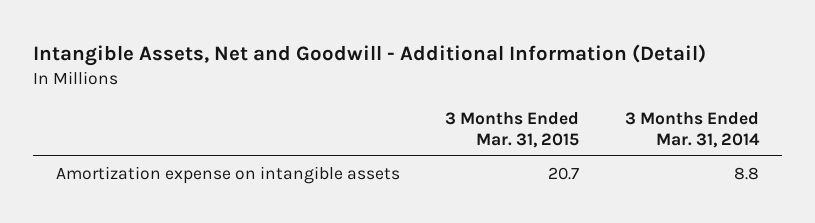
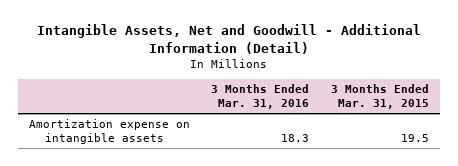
[624,111,760,148] 3 Months Ended Mar. 31, 2014 -> none
none -> [211,84,310,110] 3 Months Ended Mar. 31, 2016
[548,167,580,181] 20.7 -> [401,134,430,143] 19.5

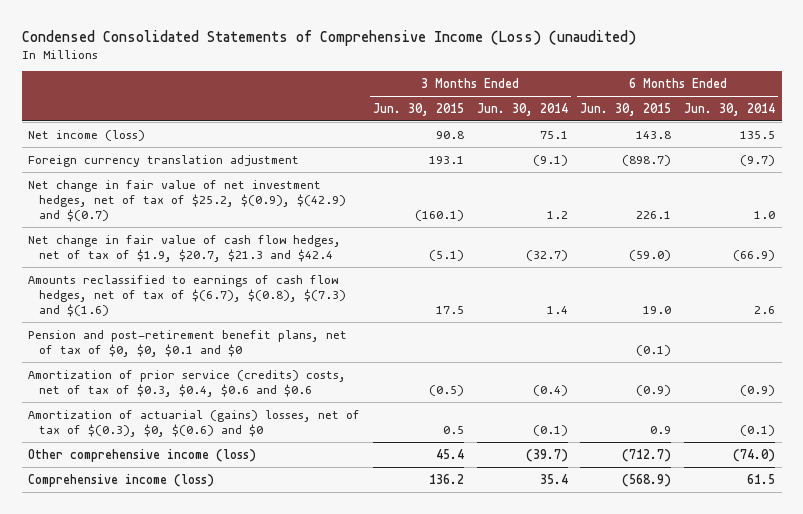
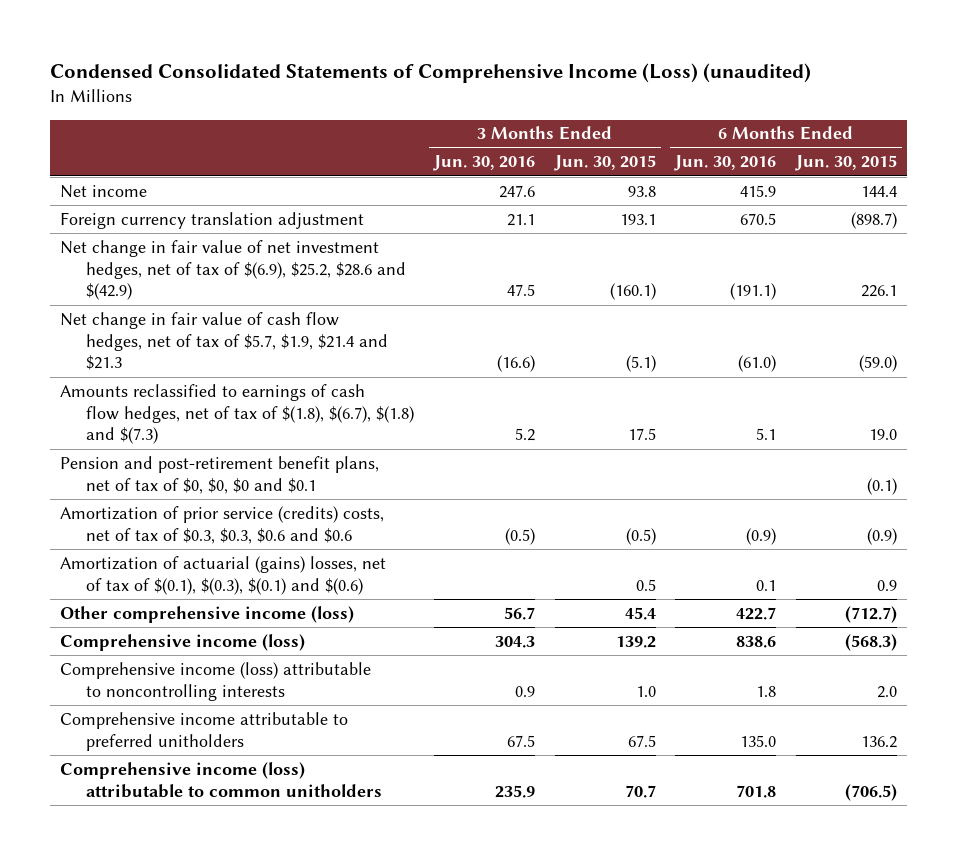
[476,102,568,116] Jun. 30, 2014 -> none
[684,102,776,116] Jun. 30, 2014 -> none
none -> [433,155,536,172] Jun. 30, 2016
none -> [674,155,777,172] Jun. 30, 2016
[28,129,146,141] Net income (loss) -> [60,184,148,198] Net income
[435,130,464,139] 90.8 -> [627,185,656,197] 93.8
[636,130,672,139] 143.8 -> [861,185,898,197] 144.4
[28,179,347,223] Net change in fair value of net investment hedges, net of tax of $25.2, $(0.9), $(42.9) and $(0.7) -> [60,239,407,301] Net change in fair value of net investment hedges, net of tax of $(6.9), $25.2, $28.6 and $(42.9)
[28,234,342,263] Net change in fair value of cash flow hedges, net of tax of $1.9, $20.7, $21.3 and $42.4 -> [60,311,389,371] Net change in fair value of cash flow hedges, net of tax of $5.7, $1.9, $21.4 and $21.3
[28,274,347,318] Amounts reclassified to earnings of cash flow hedges, net of tax of $(6.7), $(0.8), $(7.3) and $(1.6) -> [60,383,415,445] Amounts reclassified to earnings of cash flow hedges, net of tax of $(1.8), $(6.7), $(1.8) and $(7.3)
[28,329,348,358] Pension and post-retirement benefit plans, net of tax of $0, $0, $0.1 and $0 -> [60,455,380,494] Pension and post-retirement benefit plans, net of tax of $0, $0, $0 and $0.1
[28,369,347,398] Amortization of prior service (credits) costs, net of tax of $0.3, $0.4, $0.6 and $0.6 -> [60,505,385,544] Amortization of prior service (credits) costs, net of tax of $0.3, $0.3, $0.6 and $0.6
[28,409,361,438] Amortization of actuarial (gains) losses, net of tax of $(0.3), $0, $(0.6) and $0 -> [60,555,387,595] Amortization of actuarial (gains) losses, net of tax of $(0.1), $(0.3), $(0.1) and $(0.6)
[428,473,464,484] 136.2 -> [615,635,656,648] 139.2
[622,473,672,487] (568.9) -> [845,633,898,651] (568.3)
none -> [60,661,372,701] Comprehensive income (loss) attributable to noncontrolling interests
none -> [60,711,349,751] Comprehensive income attributable to preferred unitholders
none -> [60,761,383,798] Comprehensive income (loss) attributable to common unitholders

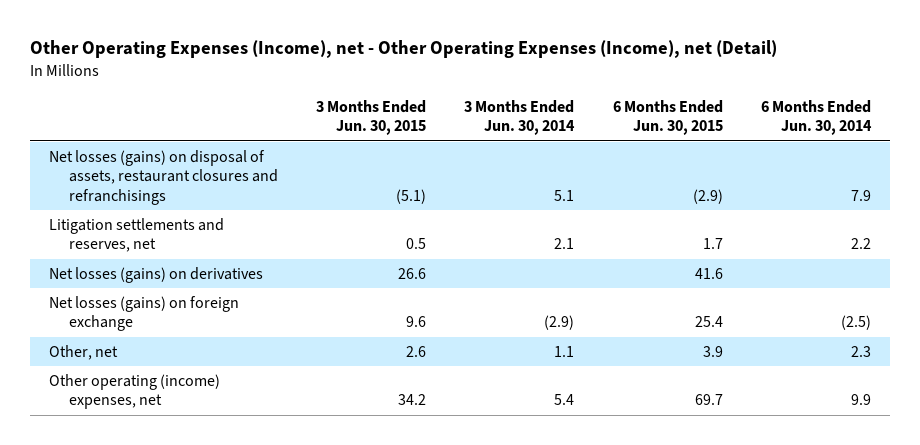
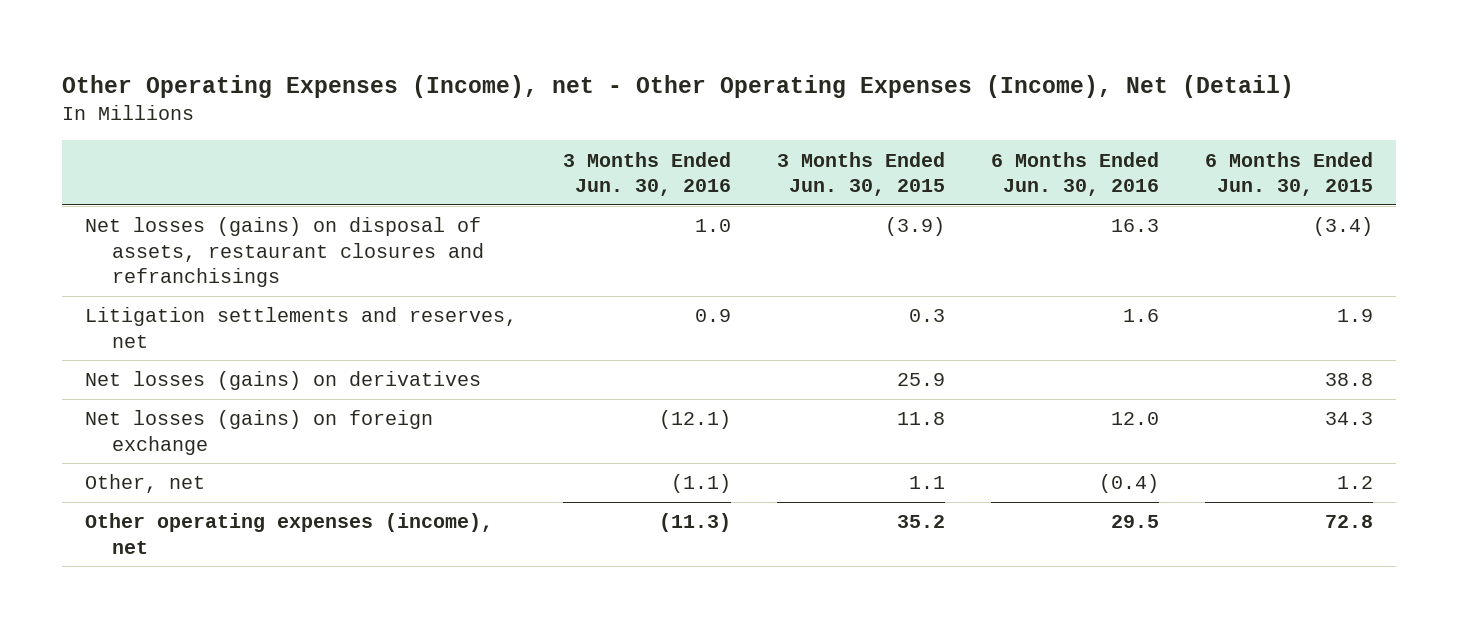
[29,40,777,59] Other Operating Expenses (Income), net - Other Operating Expenses (Income), net (Detail) -> [61,74,1294,98] Other Operating Expenses (Income), net - Other Operating Expenses (Income), Net (Detail)
[464,99,576,136] 3 Months Ended Jun. 30, 2014 -> none
[761,99,873,136] 6 Months Ended Jun. 30, 2014 -> none
none -> [562,151,731,196] 3 Months Ended Jun. 30, 2016
none -> [991,151,1160,196] 6 Months Ended Jun. 30, 2016
[395,188,426,204] (5.1) -> [884,217,945,237] (3.9)
[692,188,723,204] (2.9) -> [1313,217,1374,237] (3.4)
[405,238,426,250] 0.5 -> [908,309,945,323] 0.3
[702,238,723,250] 1.7 -> [1337,309,1374,323] 1.9
[397,267,426,279] 26.6 -> [896,373,945,387] 25.9
[694,267,723,279] 41.6 -> [1325,373,1374,387] 38.8
[405,316,426,328] 9.6 -> [896,412,945,426] 11.8
[694,316,723,328] 25.4 -> [1325,412,1374,426] 34.3
[405,345,426,357] 2.6 -> [908,476,945,490] 1.1
[702,345,723,357] 3.9 -> [1337,476,1374,490] 1.2
[48,373,220,410] Other operating (income) expenses, net -> [84,513,493,554] Other operating expenses (income), net
[397,394,426,406] 34.2 -> [896,515,945,529] 35.2
[694,394,723,406] 69.7 -> [1325,515,1374,529] 72.8

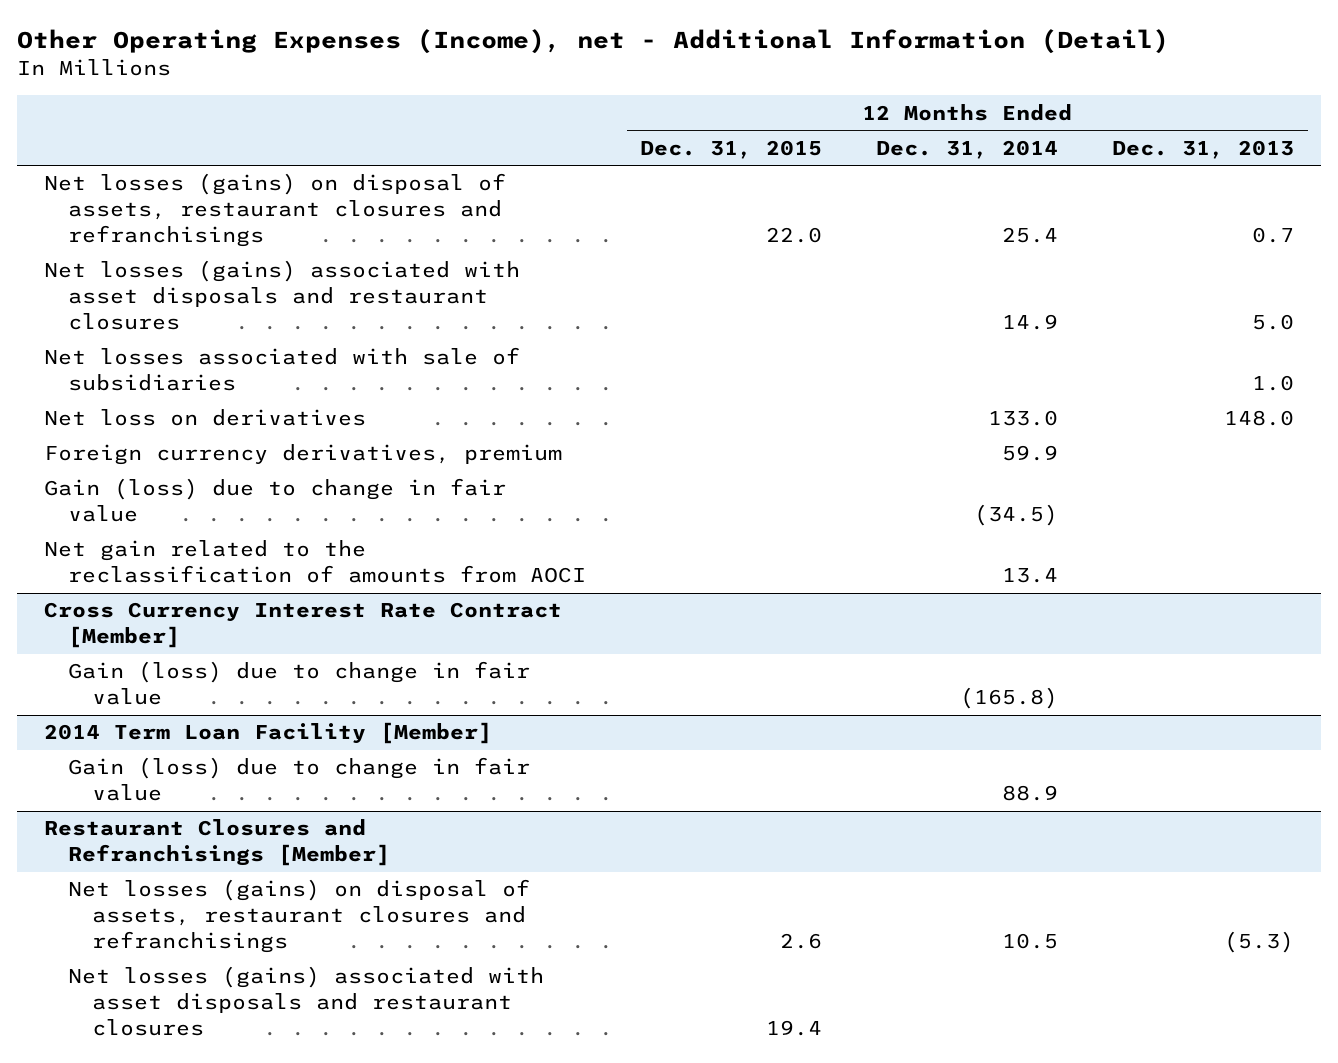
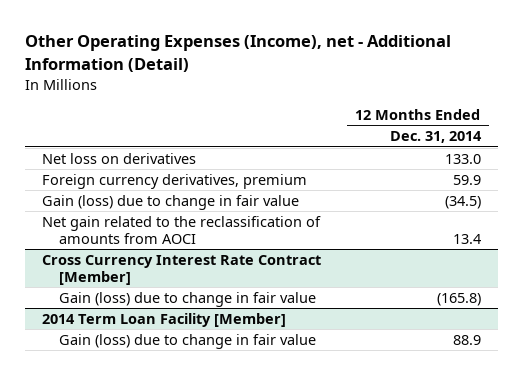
[640,139,823,159] Dec. 31, 2015 -> none
[1112,139,1295,159] Dec. 31, 2013 -> none
[43,173,506,248] Net losses (gains) on disposal of assets, restaurant closures and refranchisings -> none
[43,260,520,331] Net losses (gains) associated with asset disposals and restaurant closures -> none
[43,347,520,392] Net losses associated with sale of subsidiaries -> none
[43,819,390,867] Restaurant Closures and Refranchisings [Member] -> none
[67,879,530,954] Net losses (gains) on disposal of assets, restaurant closures and refranchisings -> none
[67,966,544,1037] Net losses (gains) associated with asset disposals and restaurant closures -> none

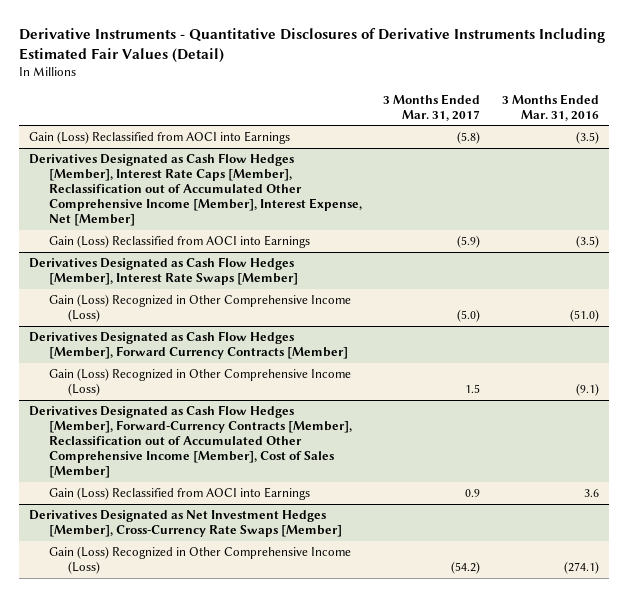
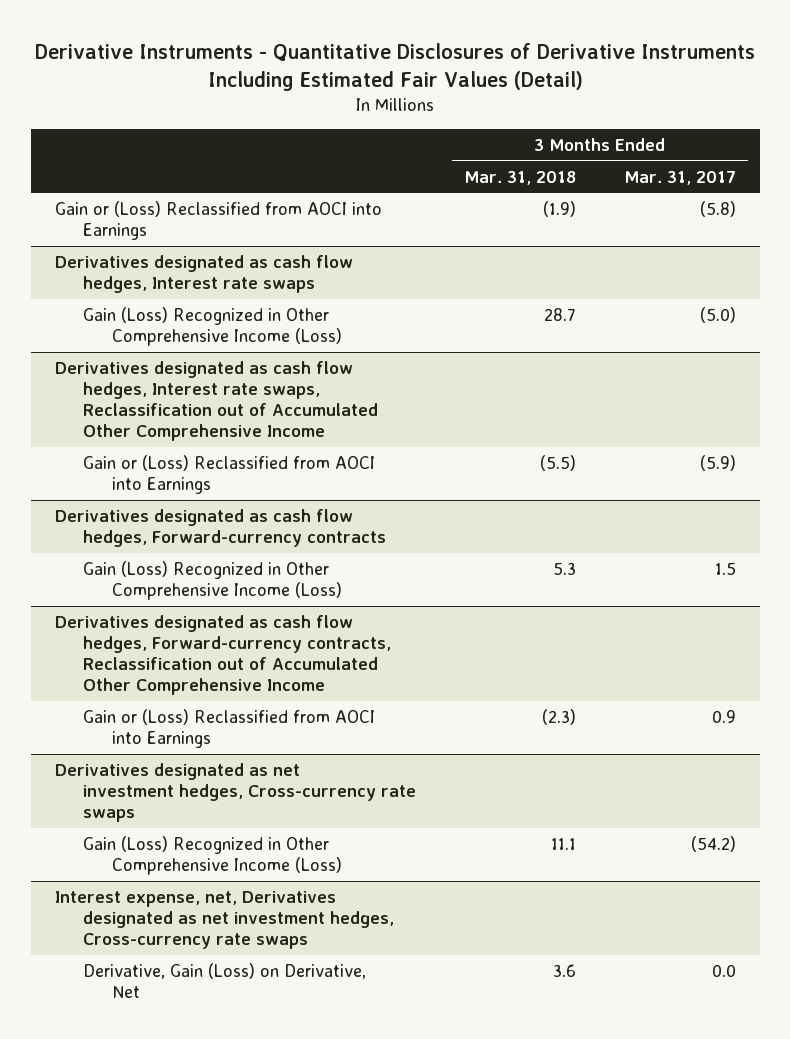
[501,93,599,121] 3 Months Ended Mar. 31, 2016 -> none
none -> [463,170,576,185] Mar. 31, 2018
[29,152,362,227] Derivatives Designated as Cash Flow Hedges [Member], Interest Rate Caps [Member], Reclassification out of Accumulated Other Comprehensive Income [Member], Interest Expense, Net [Member] -> none
[48,234,310,248] Gain (Loss) Reclassified from AOCI into Earnings -> none
[29,130,291,144] Gain (Loss) Reclassified from AOCI into Earnings -> [54,200,382,241] Gain or (Loss) Reclassified from AOCI into Earnings
[29,256,298,286] Derivatives Designated as Cash Flow Hedges [Member], Interest Rate Swaps [Member] -> [54,254,353,294] Derivatives designated as cash flow hedges, Interest rate swaps
none -> [54,360,379,442] Derivatives designated as cash flow hedges, Interest rate swaps, Reclassification out of Accumulated Other Comprehensive Income
none -> [83,454,376,495] Gain or (Loss) Reclassified from AOCI into Earnings
[29,330,348,360] Derivatives Designated as Cash Flow Hedges [Member], Forward Currency Contracts [Member] -> [54,508,387,548] Derivatives designated as cash flow hedges, Forward-currency contracts
[29,404,352,479] Derivatives Designated as Cash Flow Hedges [Member], Forward-Currency Contracts [Member], Reclassification out of Accumulated Other Comprehensive Income [Member], Cost of Sales [Member] -> [54,614,392,696] Derivatives designated as cash flow hedges, Forward-currency contracts, Reclassification out of Accumulated Other Comprehensive Income
[48,486,310,500] Gain (Loss) Reclassified from AOCI into Earnings -> [83,708,376,749] Gain or (Loss) Reclassified from AOCI into Earnings
[29,509,342,538] Derivatives Designated as Net Investment Hedges [Member], Cross-Currency Rate Swaps [Member] -> [54,762,417,823] Derivatives designated as net investment hedges, Cross-currency rate swaps
none -> [54,890,395,950] Interest expense, net, Derivatives designated as net investment hedges, Cross-currency rate swaps
none -> [83,962,367,999] Derivative, Gain (Loss) on Derivative, Net

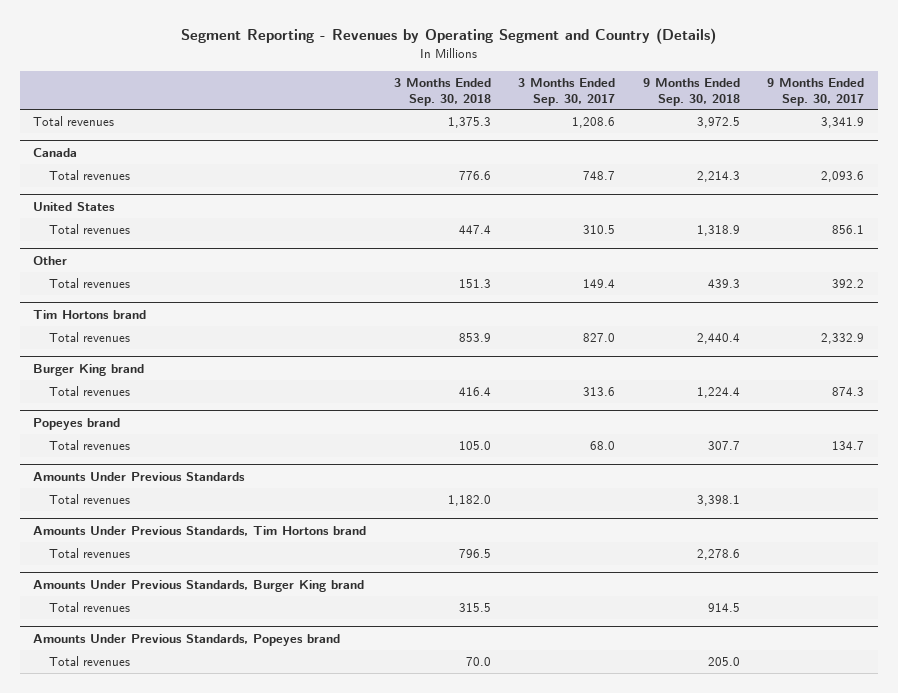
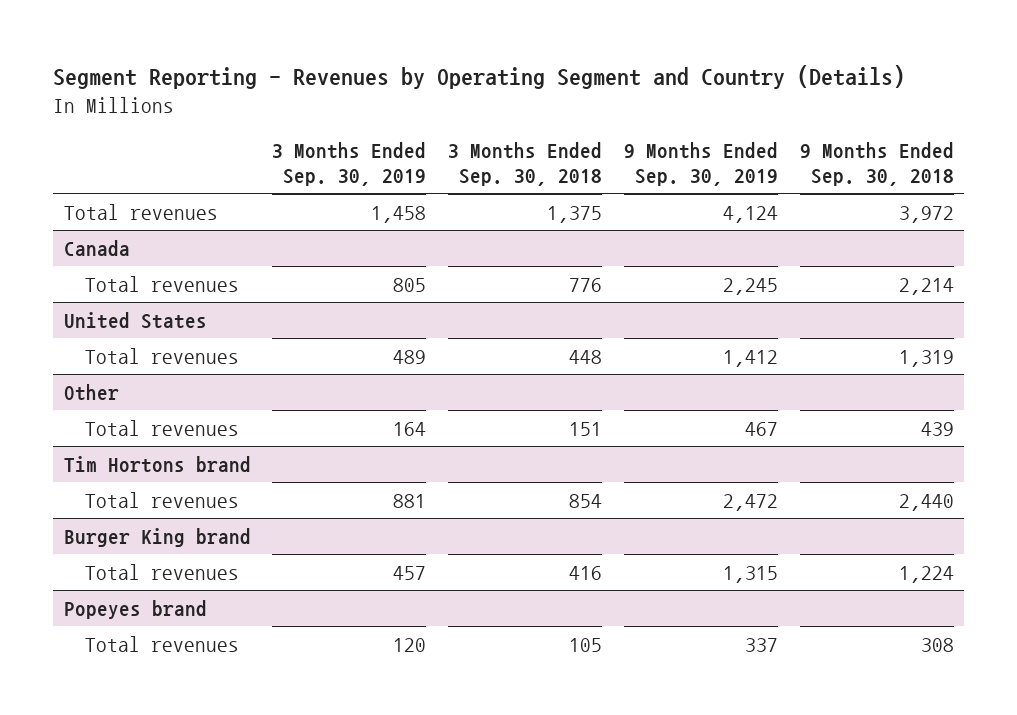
[518,78,616,106] 3 Months Ended Sep. 30, 2017 -> none
[767,78,865,106] 9 Months Ended Sep. 30, 2017 -> none
none -> [272,141,427,186] 3 Months Ended Sep. 30, 2019
none -> [623,141,778,186] 9 Months Ended Sep. 30, 2019
[447,117,491,129] 1,375.3 -> [547,205,603,223] 1,375
[696,117,740,129] 3,972.5 -> [898,205,954,223] 3,972
[458,171,491,181] 776.6 -> [569,277,603,292] 776
[696,171,740,183] 2,214.3 -> [898,277,954,295] 2,214
[458,225,491,235] 447.4 -> [569,349,603,364] 448
[696,225,740,237] 1,318.9 -> [898,349,954,367] 1,319
[458,279,491,289] 151.3 -> [569,421,603,436] 151
[707,279,740,289] 439.3 -> [920,421,954,436] 439
[458,333,491,343] 853.9 -> [569,493,603,508] 854
[696,333,740,345] 2,440.4 -> [898,493,954,511] 2,440
[458,387,491,397] 416.4 -> [569,565,603,580] 416
[696,387,740,399] 1,224.4 -> [898,565,954,583] 1,224
[33,471,246,481] Amounts Under Previous Standards -> none
[48,494,130,505] Total revenues -> none
[33,525,367,536] Amounts Under Previous Standards, Tim Hortons brand -> none
[48,548,130,559] Total revenues -> none
[33,579,365,592] Amounts Under Previous Standards, Burger King brand -> none
[48,602,130,613] Total revenues -> none
[33,633,341,646] Amounts Under Previous Standards, Popeyes brand -> none
[48,656,130,667] Total revenues -> none
[458,441,491,451] 105.0 -> [569,637,603,652] 105
[707,441,740,451] 307.7 -> [920,637,954,652] 308

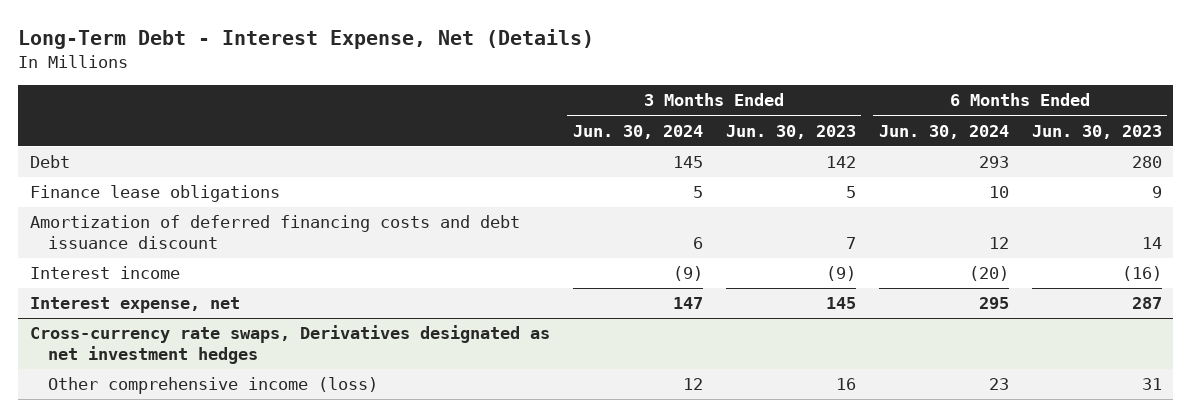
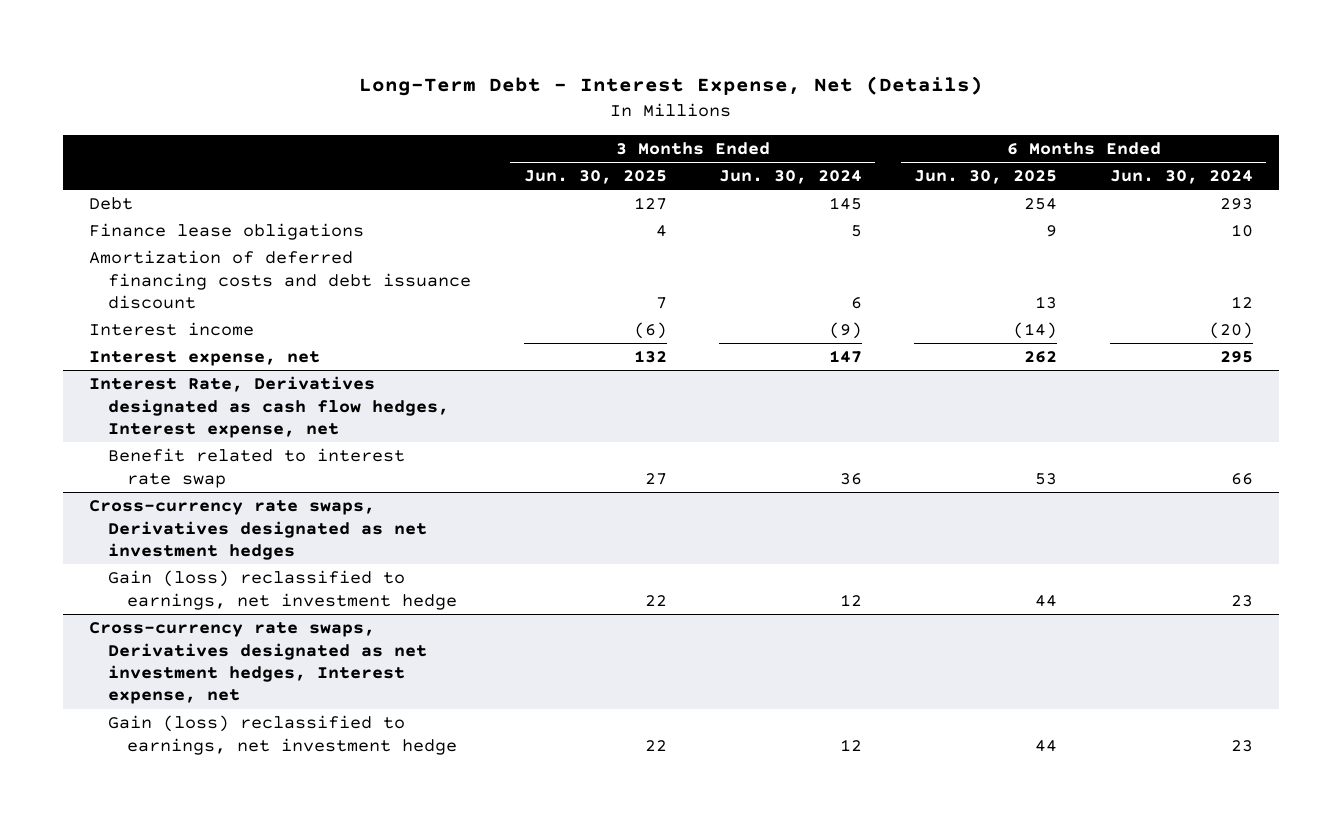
[725,124,856,139] Jun. 30, 2023 -> none
[1031,124,1162,139] Jun. 30, 2023 -> none
none -> [523,170,667,185] Jun. 30, 2025
none -> [914,170,1058,185] Jun. 30, 2025
none -> [88,376,450,438] Interest Rate, Derivatives designated as cash flow hedges, Interest expense, net
none -> [108,448,406,488] Benefit related to interest rate swap
[47,377,378,395] Other comprehensive income (loss) -> [108,570,458,610] Gain (loss) reclassified to earnings, net investment hedge
none -> [88,622,428,705] Cross-currency rate swaps, Derivatives designated as net investment hedges, Interest expense, net
none -> [108,715,458,755] Gain (loss) reclassified to earnings, net investment hedge

